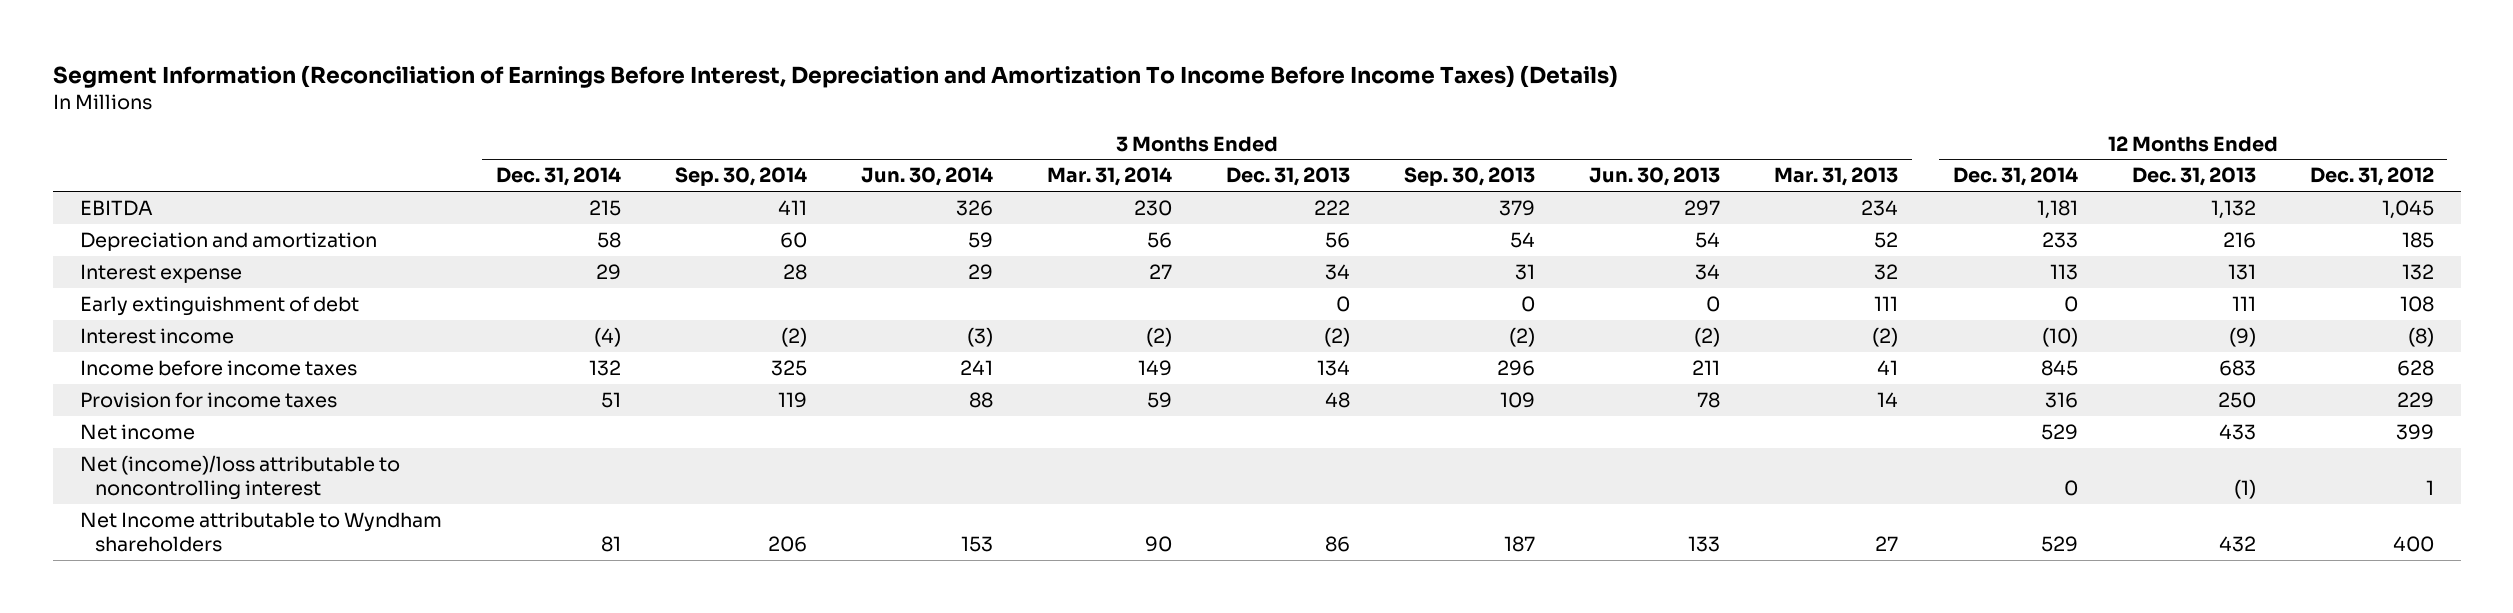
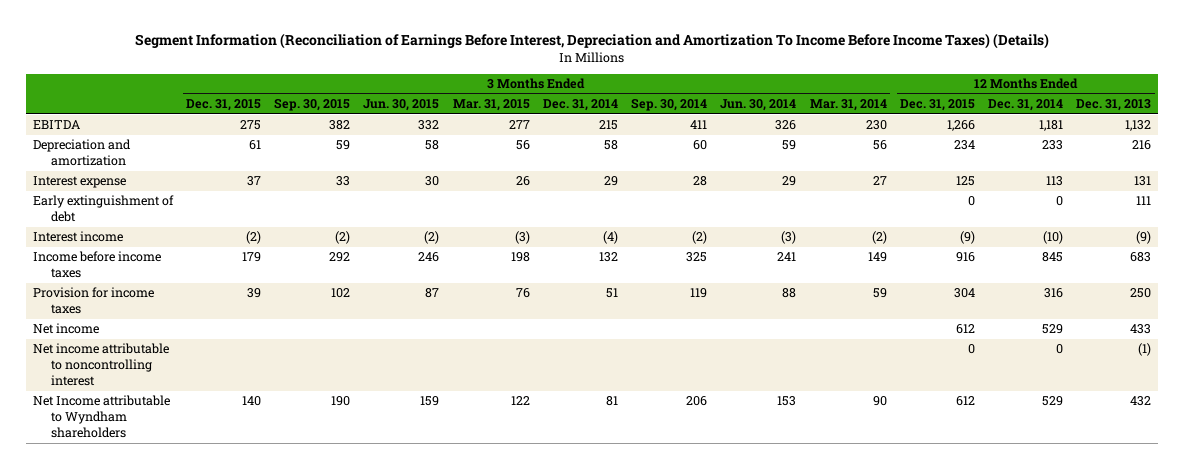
[1226,167,1351,187] Dec. 31, 2013 -> none
[1404,167,1536,187] Sep. 30, 2013 -> none
[1589,167,1721,187] Jun. 30, 2013 -> none
[1774,167,1899,187] Mar. 31, 2013 -> none
[2309,167,2434,187] Dec. 31, 2012 -> none
none -> [185,99,261,112] Dec. 31, 2015
none -> [274,98,351,112] Sep. 30, 2015
none -> [363,99,440,112] Jun. 30, 2015
none -> [452,99,530,112] Mar. 31, 2015
none -> [899,99,975,112] Dec. 31, 2015
[79,454,400,501] Net (income)/loss attributable to noncontrolling interest -> [32,343,169,387] Net income attributable to noncontrolling interest

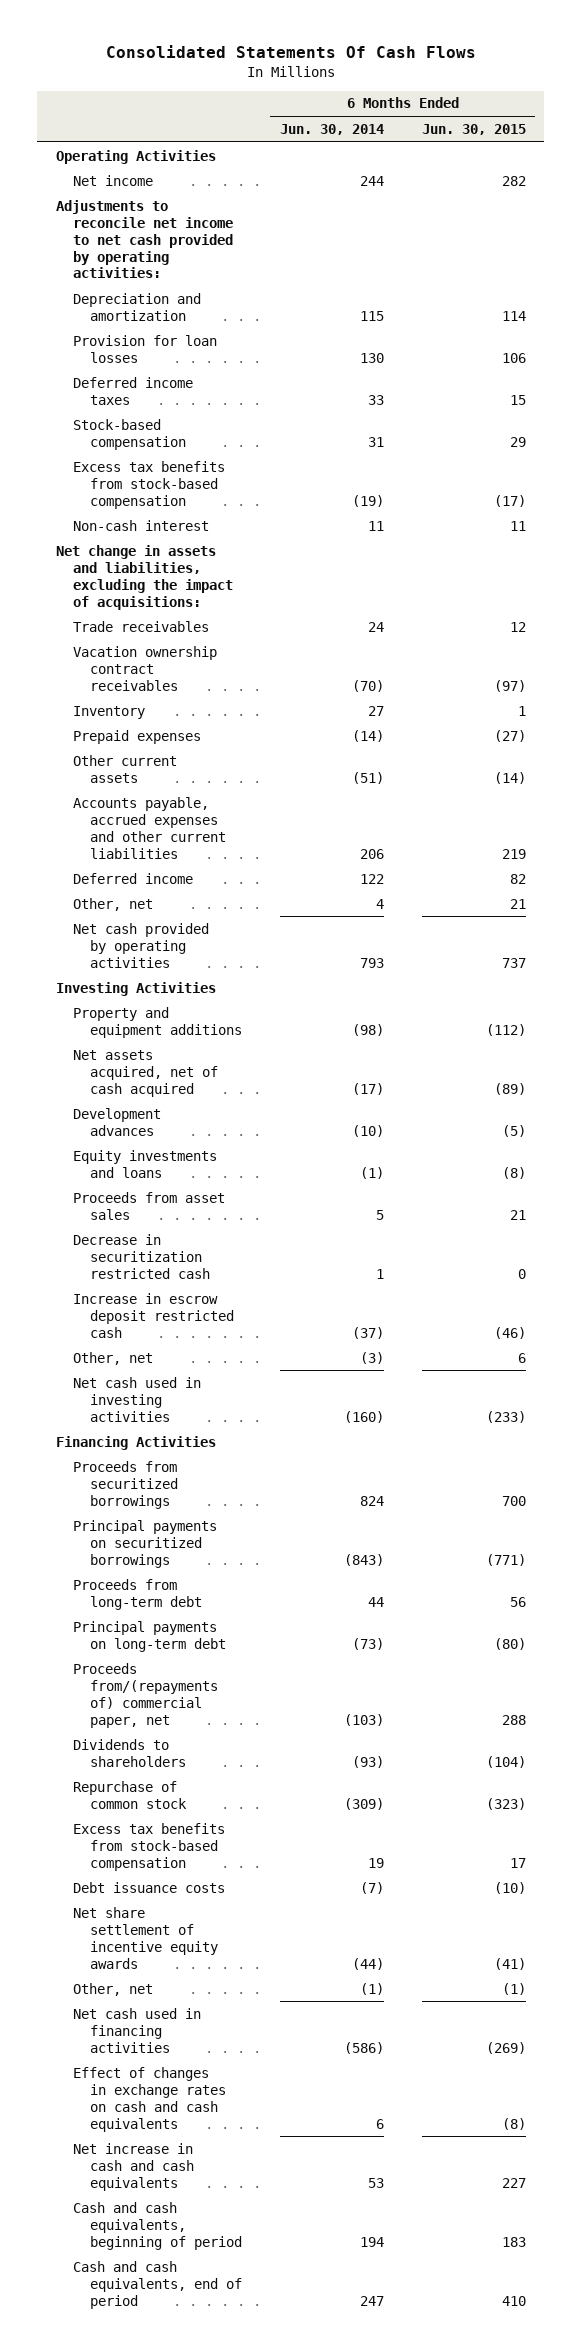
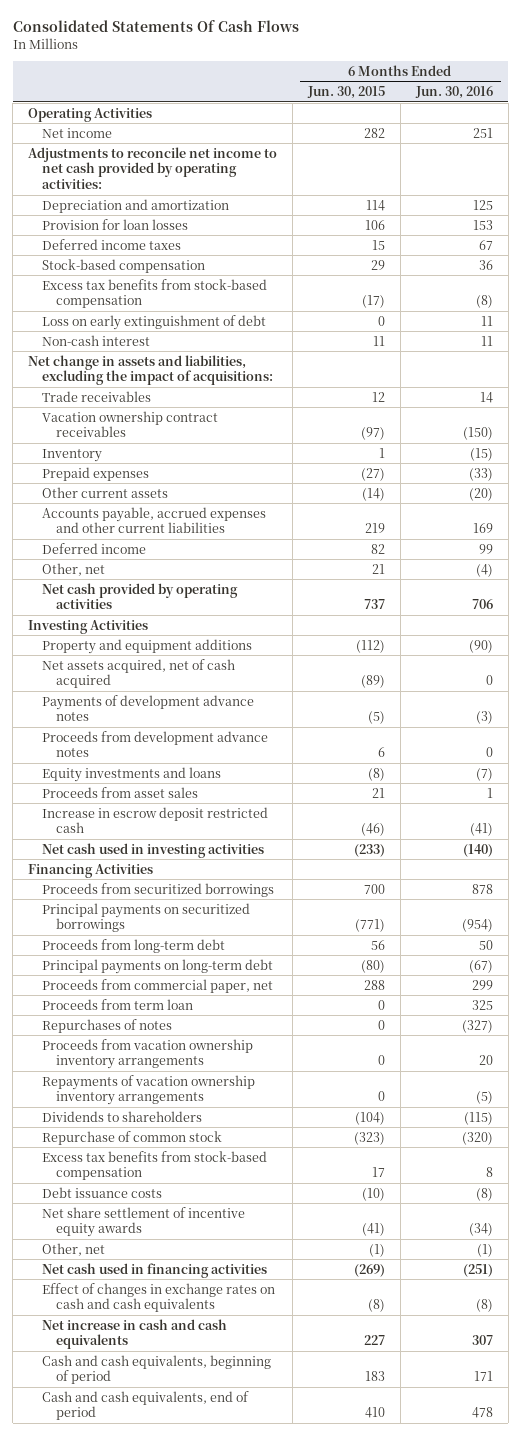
[279,123,384,135] Jun. 30, 2014 -> none
none -> [414,86,493,100] Jun. 30, 2016
none -> [42,314,267,330] Loss on early extinguishment of debt
[72,1107,161,1136] Development advances -> [42,694,255,722] Payments of development advance notes
none -> [42,730,269,758] Proceeds from development advance notes
[72,1233,211,1279] Decrease in securitization restricted cash -> none
[72,1351,153,1365] Other, net -> none
[72,1662,219,1728] Proceeds from/(repayments of) commercial paper, net -> [42,978,274,993] Proceeds from commercial paper, net
none -> [42,998,194,1010] Proceeds from term loan
none -> [42,1018,173,1033] Repurchases of notes
none -> [42,1038,254,1070] Proceeds from vacation ownership inventory arrangements
none -> [42,1074,256,1106] Repayments of vacation ownership inventory arrangements

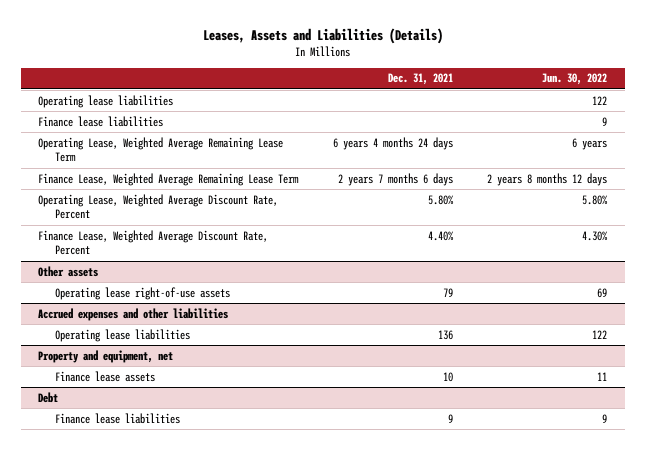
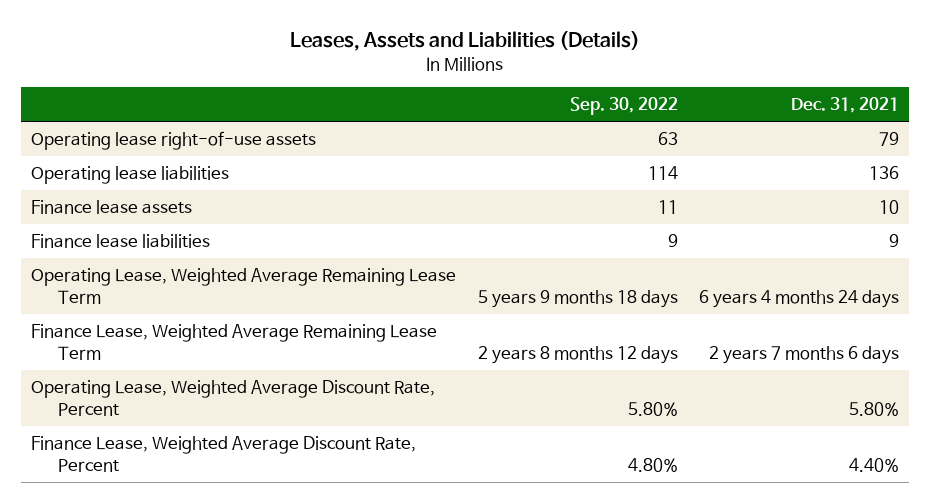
[542,73,608,86] Jun. 30, 2022 -> none
none -> [569,97,678,116] Sep. 30, 2022
[38,94,174,108] Operating lease liabilities -> none
[38,115,164,127] Finance lease liabilities -> none
[38,265,99,277] Other assets -> none
[38,307,229,321] Accrued expenses and other liabilities -> none
[38,349,174,363] Property and equipment, net -> none
[38,391,59,403] Debt -> none
[38,136,284,163] Operating Lease, Weighted Average Remaining Lease Term -> [31,268,457,304] Operating Lease, Weighted Average Remaining Lease Term
[38,172,300,186] Finance Lease, Weighted Average Remaining Lease Term -> [31,324,438,360] Finance Lease, Weighted Average Remaining Lease Term
[38,193,279,220] Operating Lease, Weighted Average Discount Rate, Percent -> [31,380,436,416] Operating Lease, Weighted Average Discount Rate, Percent
[38,229,269,256] Finance Lease, Weighted Average Discount Rate, Percent -> [31,436,417,472] Finance Lease, Weighted Average Discount Rate, Percent

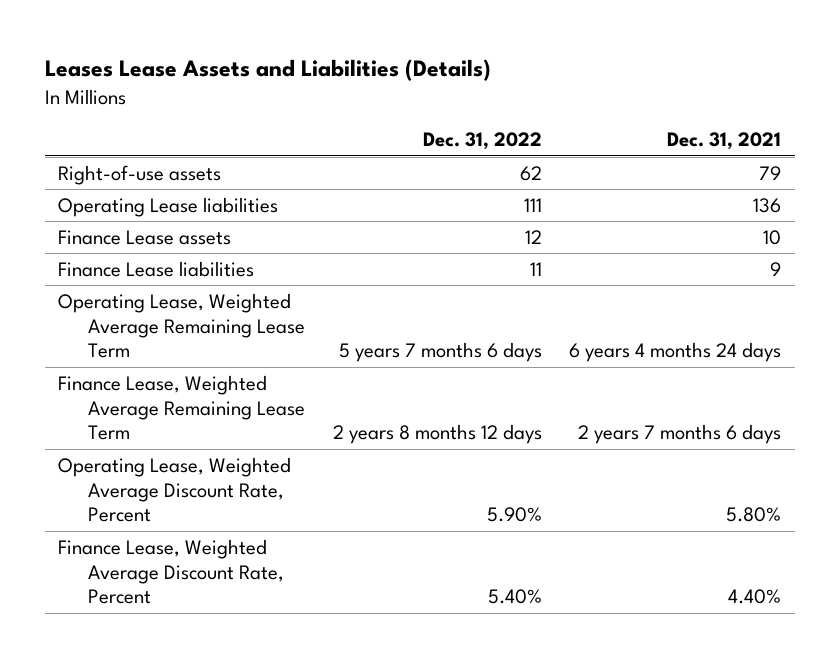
[290,31,641,52] Leases, Assets and Liabilities (Details) -> [44,59,491,82] Leases Lease Assets and Liabilities (Details)
[569,97,678,116] Sep. 30, 2022 -> none
none -> [422,132,542,151] Dec. 31, 2022
[31,131,317,151] Operating lease right-of-use assets -> [58,164,222,185] Right-of-use assets
[31,166,230,185] Operating lease liabilities -> [58,196,279,217] Operating Lease liabilities
[31,200,193,215] Finance lease assets -> [58,229,232,245] Finance Lease assets
[31,234,211,249] Finance lease liabilities -> [58,260,255,277] Finance Lease liabilities

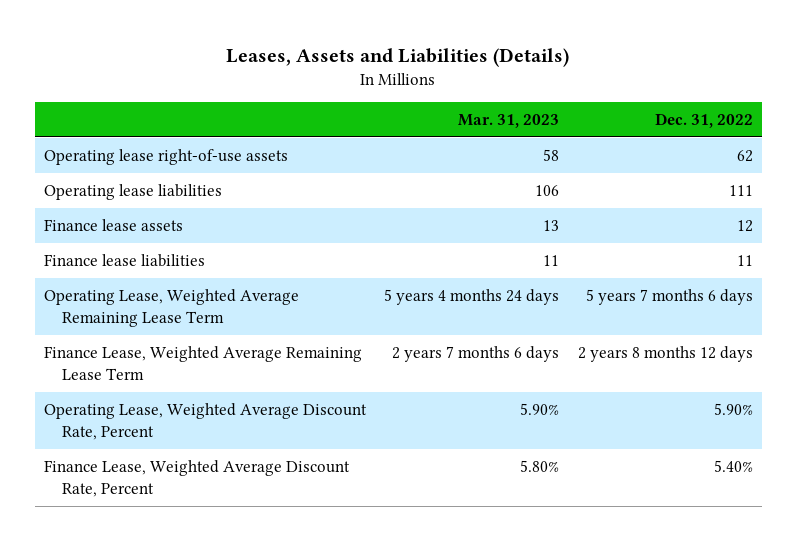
[44,59,491,82] Leases Lease Assets and Liabilities (Details) -> [226,47,570,67] Leases, Assets and Liabilities (Details)
[667,132,782,151] Dec. 31, 2021 -> none
none -> [458,114,560,129] Mar. 31, 2023
[58,164,222,185] Right-of-use assets -> [44,148,289,165] Operating lease right-of-use assets
[58,196,279,217] Operating Lease liabilities -> [44,183,223,200] Operating lease liabilities
[58,229,232,245] Finance Lease assets -> [44,218,184,231] Finance lease assets
[58,260,255,277] Finance Lease liabilities -> [44,253,206,267] Finance lease liabilities

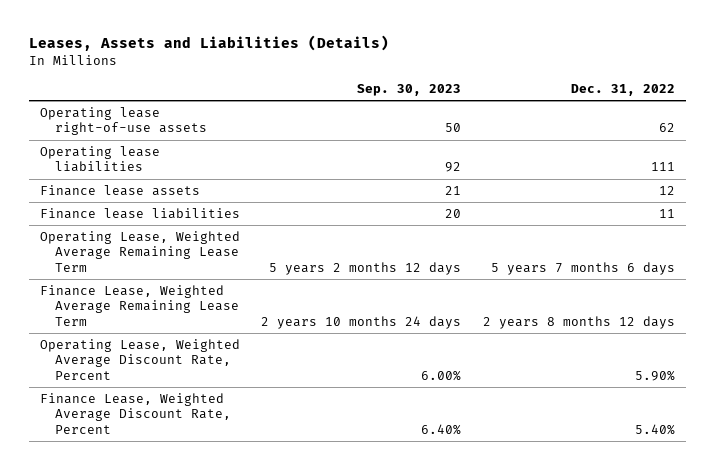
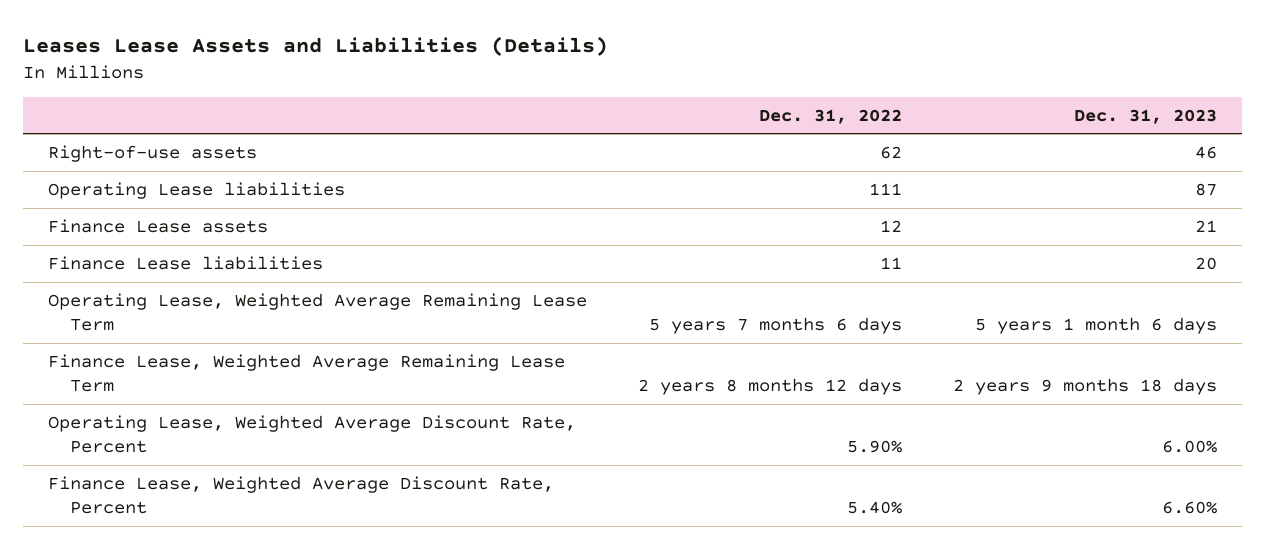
[29,35,390,52] Leases, Assets and Liabilities (Details) -> [22,36,608,57] Leases Lease Assets and Liabilities (Details)
[357,83,462,96] Sep. 30, 2023 -> none
none -> [1073,108,1217,124] Dec. 31, 2023
[39,106,208,136] Operating lease right-of-use assets -> [48,145,258,163] Right-of-use assets
[39,145,160,173] Operating lease liabilities -> [48,182,346,200] Operating Lease liabilities
[39,184,200,196] Finance lease assets -> [48,219,269,234] Finance Lease assets
[39,207,240,219] Finance lease liabilities -> [48,256,324,271] Finance Lease liabilities

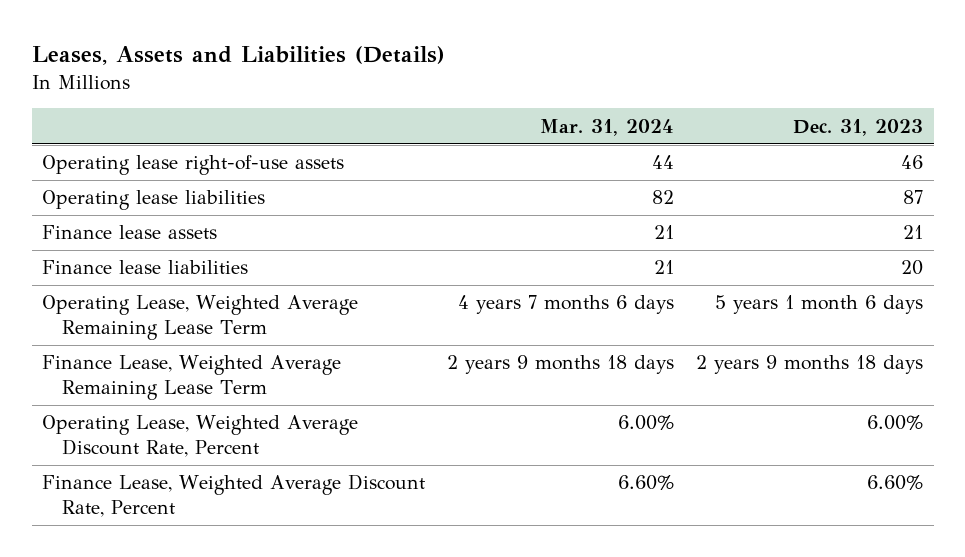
[22,36,608,57] Leases Lease Assets and Liabilities (Details) -> [31,46,445,66] Leases, Assets and Liabilities (Details)
[758,108,902,124] Dec. 31, 2022 -> none
none -> [540,118,675,136] Mar. 31, 2024
[48,145,258,163] Right-of-use assets -> [42,155,345,176] Operating lease right-of-use assets
[48,182,346,200] Operating Lease liabilities -> [42,190,266,211] Operating lease liabilities
[48,219,269,234] Finance Lease assets -> [42,225,218,240] Finance lease assets
[48,256,324,271] Finance Lease liabilities -> [42,260,249,275] Finance lease liabilities

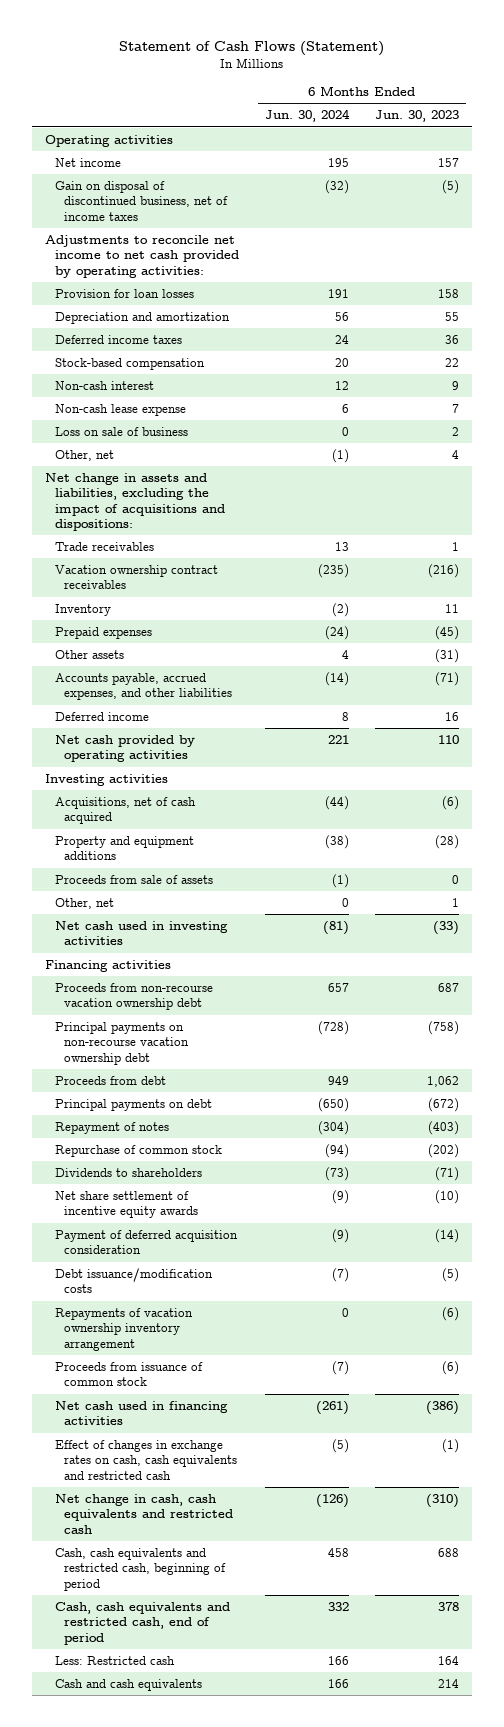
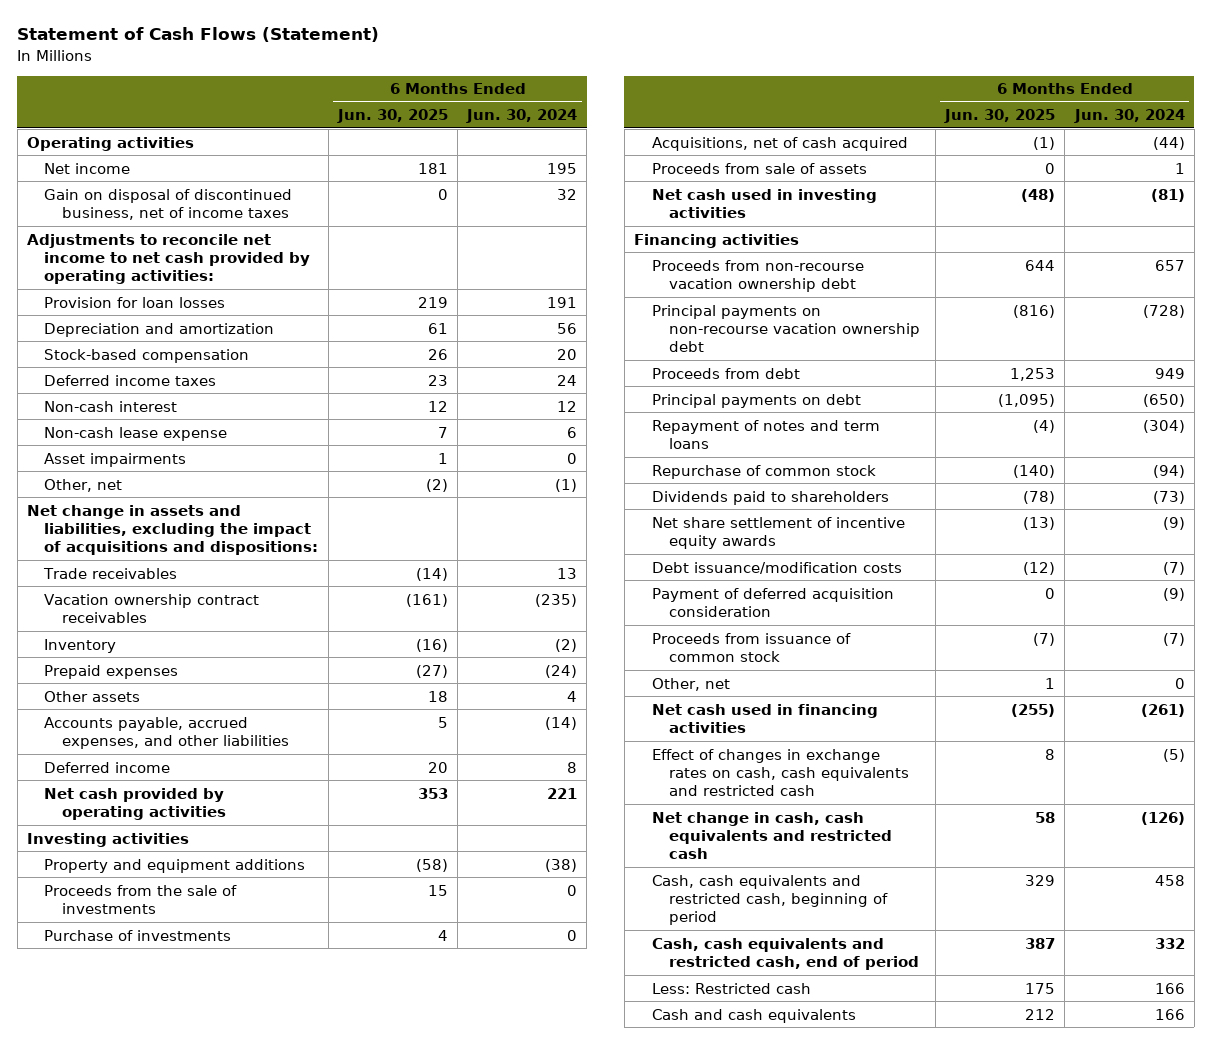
[375,110,460,123] Jun. 30, 2023 -> none
none -> [336,109,448,124] Jun. 30, 2025
[324,179,349,194] (32) -> [557,188,578,200] 32
[54,334,182,344] Deferred income taxes -> [44,374,217,386] Deferred income taxes
[54,426,188,436] Loss on sale of business -> none
none -> [44,452,187,467] Asset impairments
none -> [44,884,238,915] Proceeds from the sale of investments
none -> [44,929,232,941] Purchase of investments
[54,796,196,825] Acquisitions, net of cash acquired -> [651,136,908,151] Acquisitions, net of cash acquired
[331,873,349,888] (1) -> [1174,162,1185,174] 1
[54,1121,169,1134] Repayment of notes -> [651,419,880,450] Repayment of notes and term loans
[54,1167,202,1177] Dividends to shareholders -> [651,490,889,505] Dividends paid to shareholders
[54,1307,193,1351] Repayments of vacation ownership inventory arrangement -> none
[54,1229,238,1255] Payment of deferred acquisition consideration -> [651,587,894,618] Payment of deferred acquisition consideration
[54,897,114,909] Other, net -> [651,677,730,691] Other, net

